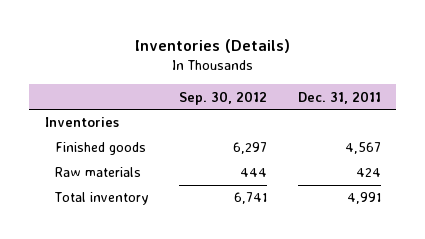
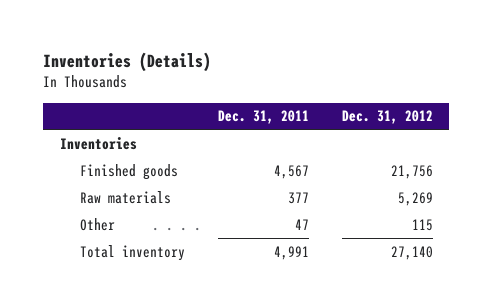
[179,90,268,105] Sep. 30, 2012 -> none
none -> [341,110,433,125] Dec. 31, 2012
[355,168,381,178] 424 -> [287,191,309,204] 377
none -> [79,217,115,231] Other

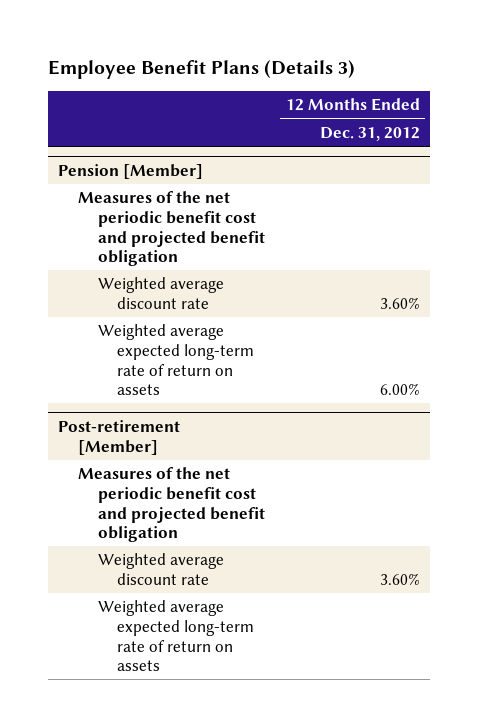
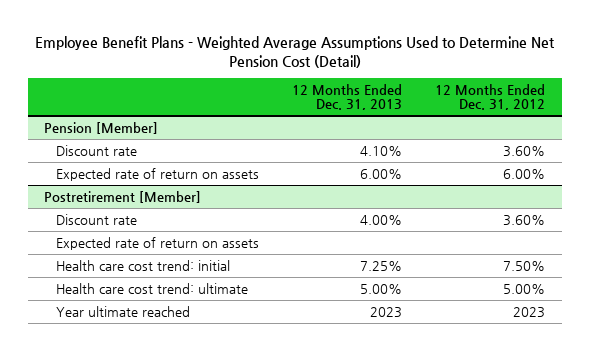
[47,60,355,80] Employee Benefit Plans (Details 3) -> [34,35,555,68] Employee Benefit Plans - Weighted Average Assumptions Used to Determine Net Pension Cost (Detail)
none -> [291,83,402,110] 12 Months Ended Dec. 31, 2013
[77,191,265,267] Measures of the net periodic benefit cost and projected benefit obligation -> none
[58,420,181,455] Post-retirement [Member] -> none
[77,467,265,543] Measures of the net periodic benefit cost and projected benefit obligation -> none
[97,277,224,309] Weighted average discount rate -> [55,144,137,156] Discount rate
[97,324,255,396] Weighted average expected long-term rate of return on assets -> [55,167,259,181] Expected rate of return on assets
none -> [44,190,202,203] Postretirement [Member]
[97,553,224,585] Weighted average discount rate -> [55,213,137,225] Discount rate
[97,600,255,672] Weighted average expected long-term rate of return on assets -> [55,236,259,250] Expected rate of return on assets
none -> [55,259,230,271] Health care cost trend: initial
none -> [55,282,248,294] Health care cost trend: ultimate
none -> [55,305,190,317] Year ultimate reached

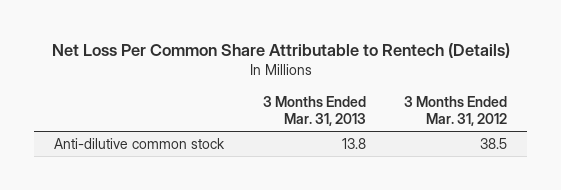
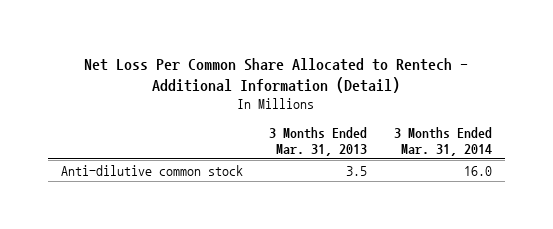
[51,43,510,59] Net Loss Per Common Share Attributable to Rentech (Details) -> [84,57,469,93] Net Loss Per Common Share Allocated to Rentech - Additional Information (Detail)
[404,95,508,127] 3 Months Ended Mar. 31, 2012 -> none
none -> [393,126,492,156] 3 Months Ended Mar. 31, 2014
[341,138,366,150] 13.8 -> [346,165,368,176] 3.5

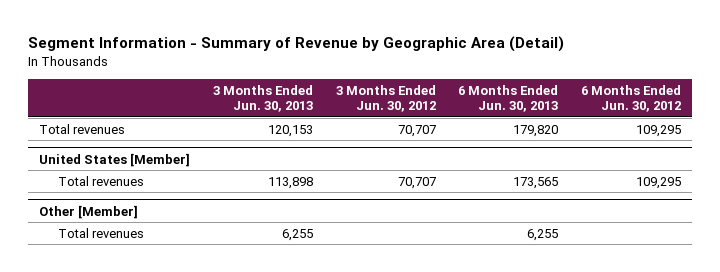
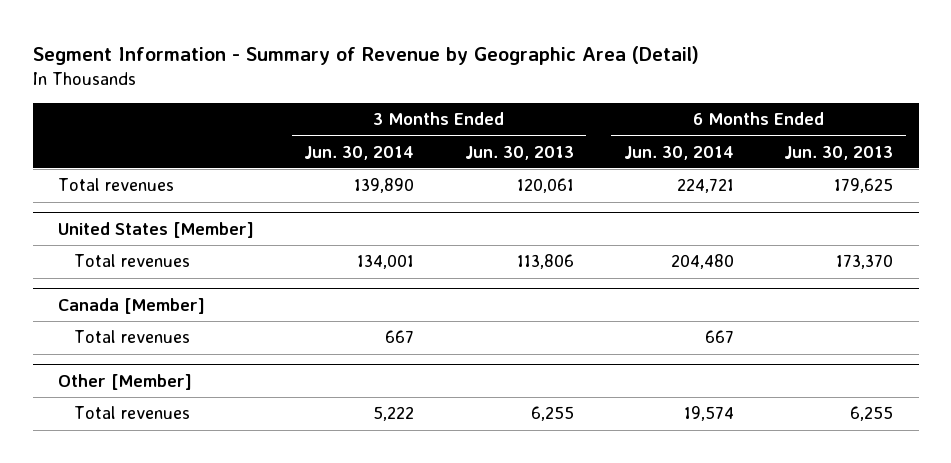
[335,84,436,113] 3 Months Ended Jun. 30, 2012 -> none
[581,84,682,113] 6 Months Ended Jun. 30, 2012 -> none
none -> [304,145,415,160] Jun. 30, 2014
none -> [624,145,735,160] Jun. 30, 2014
[267,124,313,137] 120,153 -> [516,178,574,194] 120,061
[513,124,559,137] 179,820 -> [834,178,894,194] 179,625
[267,176,313,189] 113,898 -> [516,254,574,270] 113,806
[513,176,559,189] 173,565 -> [836,254,894,270] 173,370
none -> [57,297,205,314] Canada [Member]
none -> [73,330,190,344] Total revenues

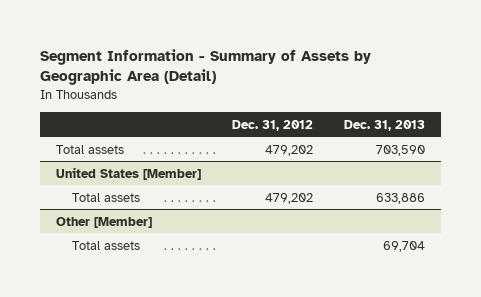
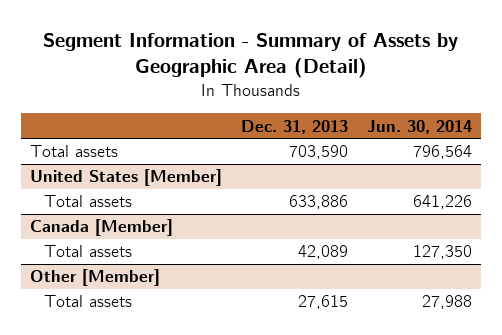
[231,119,313,131] Dec. 31, 2012 -> none
none -> [366,119,472,134] Jun. 30, 2014
none -> [30,219,174,237] Canada [Member]
none -> [43,245,132,258] Total assets
[382,240,425,252] 69,704 -> [298,295,349,310] 27,615

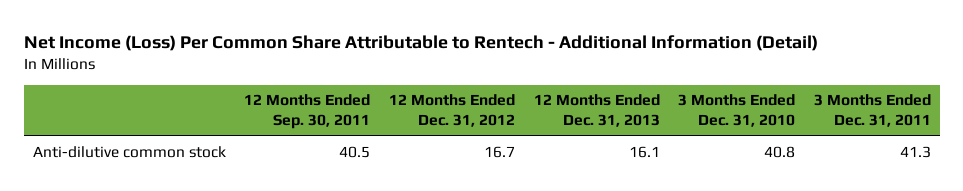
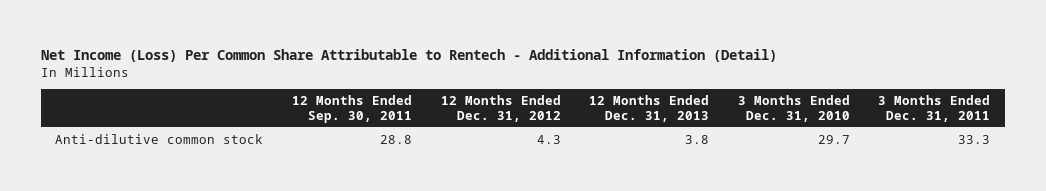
[339,145,371,158] 40.5 -> [380,134,413,144] 28.8
[483,145,515,158] 16.7 -> [536,134,561,144] 4.3
[628,145,660,158] 16.1 -> [685,134,710,144] 3.8
[764,145,796,158] 40.8 -> [817,134,850,144] 29.7
[899,145,931,158] 41.3 -> [958,134,991,144] 33.3

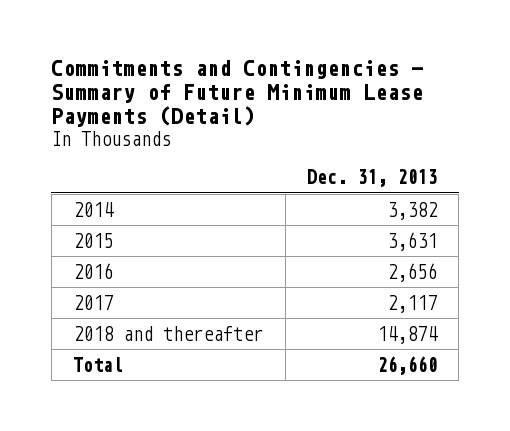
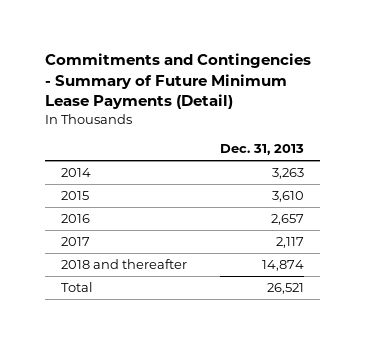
[387,201,439,220] 3,382 -> [271,168,304,180] 3,263
[387,231,438,251] 3,631 -> [271,191,304,203] 3,610
[387,262,438,282] 2,656 -> [270,214,304,226] 2,657
[377,355,438,375] 26,660 -> [266,283,304,295] 26,521

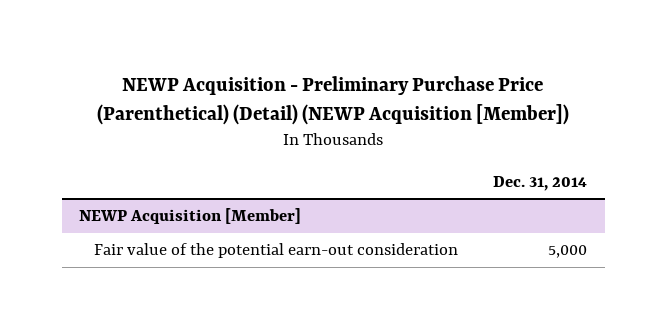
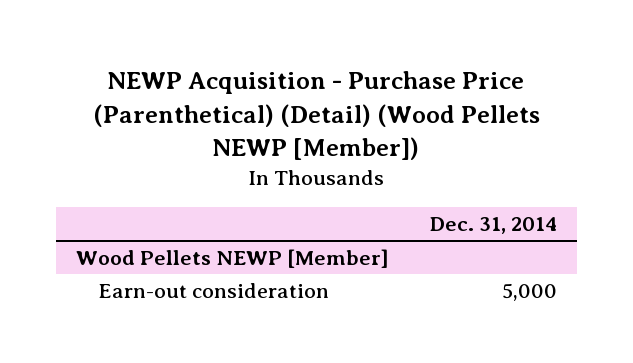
[97,75,570,126] NEWP Acquisition - Preliminary Purchase Price (Parenthetical) (Detail) (NEWP Acquisition [Member]) -> [93,71,541,161] NEWP Acquisition - Purchase Price (Parenthetical) (Detail) (Wood Pellets NEWP [Member])
[79,208,302,225] NEWP Acquisition [Member] -> none
none -> [76,249,390,269] Wood Pellets NEWP [Member]
[94,243,459,259] Fair value of the potential earn-out consideration -> [97,283,329,299] Earn-out consideration

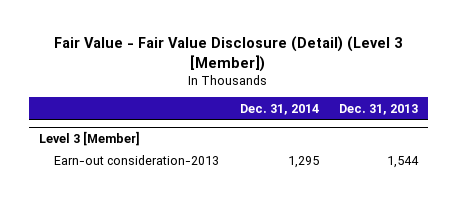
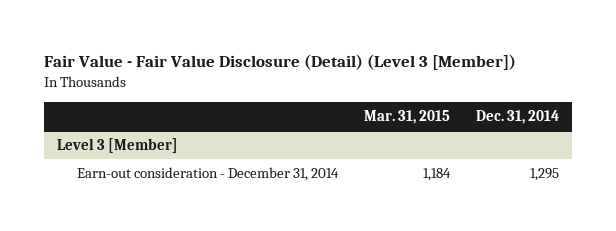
[339,103,419,115] Dec. 31, 2013 -> none
none -> [364,109,451,124] Mar. 31, 2015
[54,155,220,166] Earn-out consideration-2013 -> [77,167,340,182] Earn-out consideration - December 31, 2014

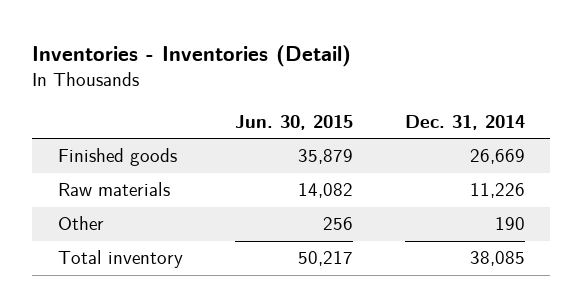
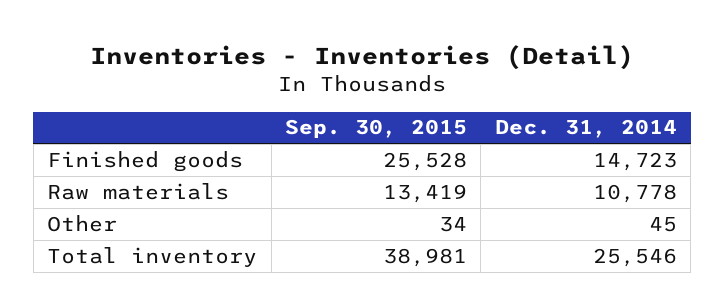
[234,114,353,130] Jun. 30, 2015 -> none
none -> [284,119,467,139] Sep. 30, 2015
[469,149,525,165] 26,669 -> [592,151,677,171] 14,723
[469,183,525,199] 11,226 -> [592,183,677,203] 10,778
[494,217,525,231] 190 -> [648,216,677,232] 45
[469,251,525,267] 38,085 -> [592,247,677,267] 25,546

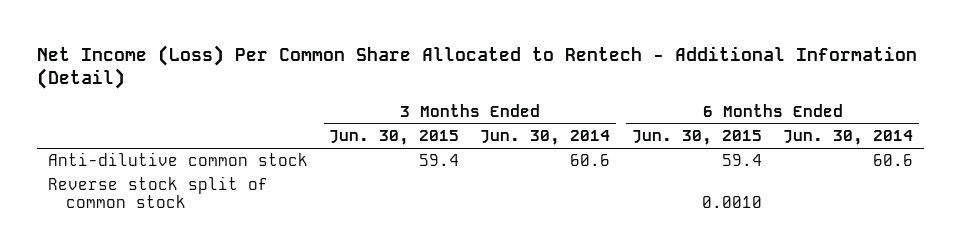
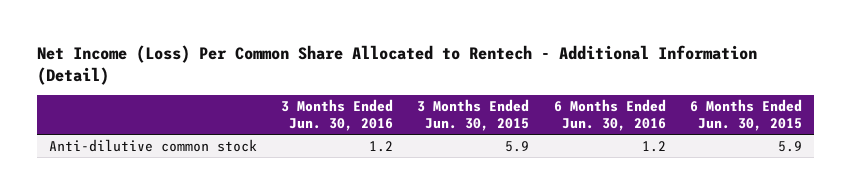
[480,130,611,146] Jun. 30, 2014 -> none
[783,130,914,146] Jun. 30, 2014 -> none
none -> [281,98,394,132] 3 Months Ended Jun. 30, 2016
none -> [553,98,666,132] 6 Months Ended Jun. 30, 2016
[47,176,268,209] Reverse stock split of common stock -> none
[418,154,459,167] 59.4 -> [505,140,530,152] 5.9
[721,154,762,167] 59.4 -> [777,140,802,152] 5.9

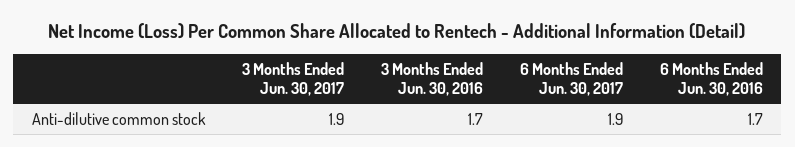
[417,98,530,132] 3 Months Ended Jun. 30, 2015 -> none
[689,98,802,132] 6 Months Ended Jun. 30, 2015 -> none
none -> [241,61,344,97] 3 Months Ended Jun. 30, 2017
none -> [519,61,623,97] 6 Months Ended Jun. 30, 2017
[369,140,394,152] 1.2 -> [467,112,483,125] 1.7
[641,140,666,152] 1.2 -> [747,112,763,125] 1.7

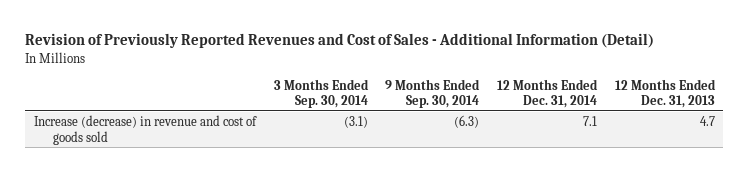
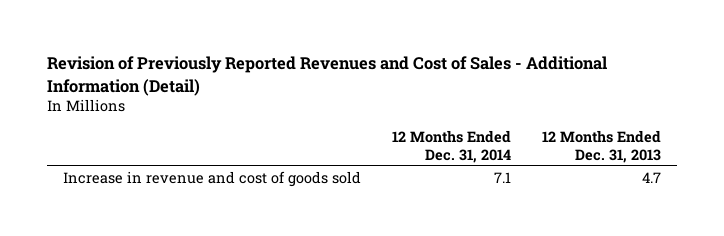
[273,79,369,109] 3 Months Ended Sep. 30, 2014 -> none
[385,79,481,109] 9 Months Ended Sep. 30, 2014 -> none
[34,115,258,145] Increase (decrease) in revenue and cost of goods sold -> [62,171,361,188] Increase in revenue and cost of goods sold

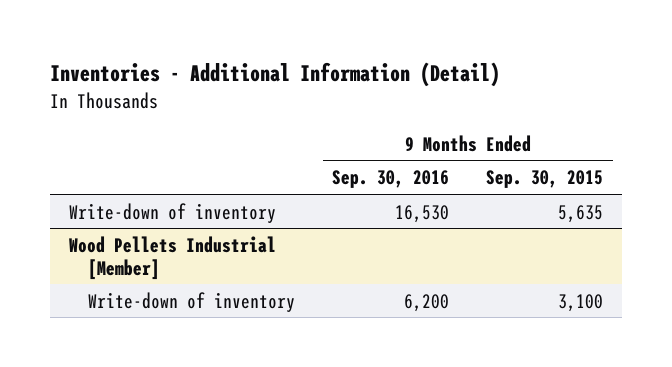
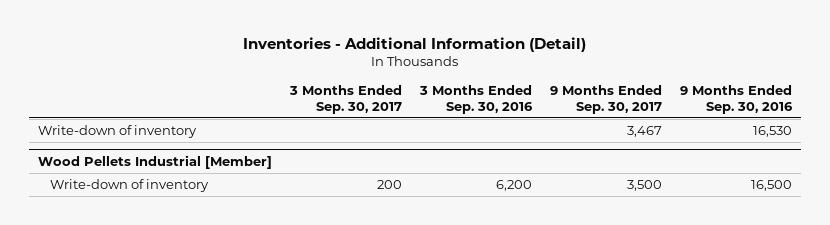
[486,170,604,189] Sep. 30, 2015 -> none
none -> [288,85,402,114] 3 Months Ended Sep. 30, 2017
none -> [418,85,533,114] 3 Months Ended Sep. 30, 2016
none -> [549,85,662,114] 9 Months Ended Sep. 30, 2017
[404,293,450,312] 6,200 -> [750,180,792,192] 16,500

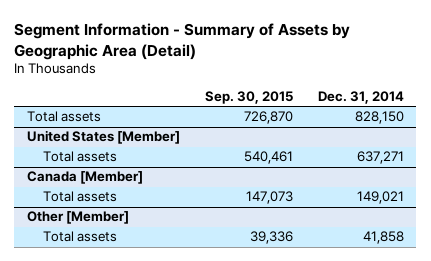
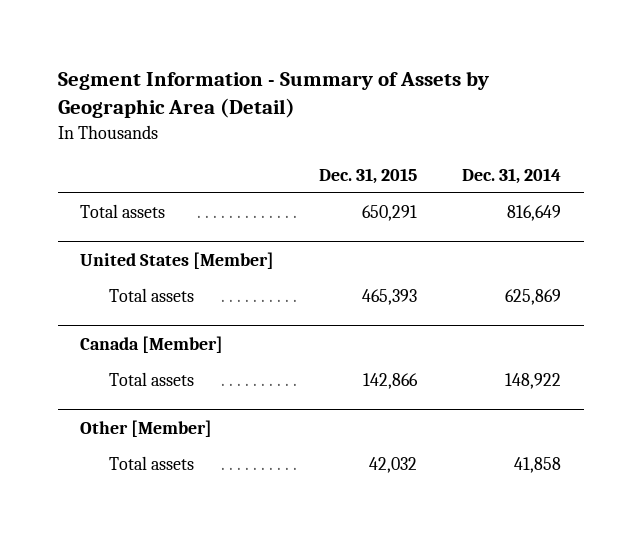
[204,91,293,105] Sep. 30, 2015 -> none
none -> [319,167,418,184] Dec. 31, 2015
[354,111,404,125] 828,150 -> [507,205,562,222] 816,649
[356,151,404,165] 637,271 -> [505,289,562,306] 625,869
[356,191,404,205] 149,021 -> [505,373,562,390] 148,922

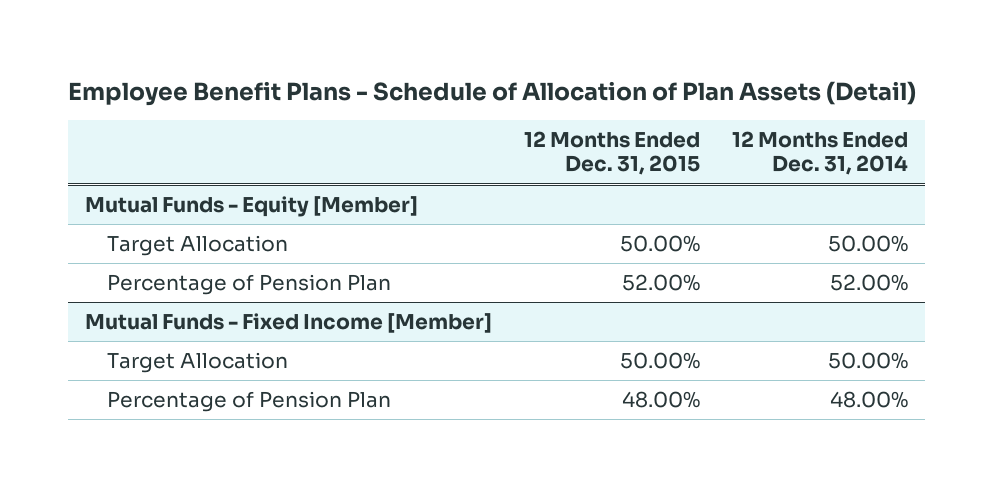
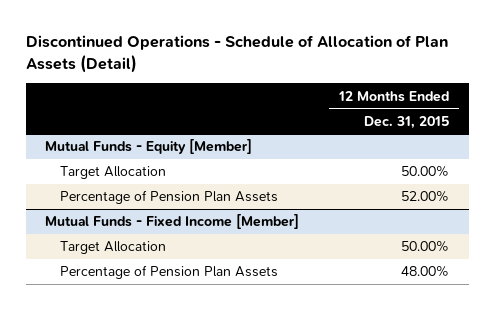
[68,80,917,106] Employee Benefit Plans - Schedule of Allocation of Plan Assets (Detail) -> [25,35,448,74] Discontinued Operations - Schedule of Allocation of Plan Assets (Detail)
[732,131,909,176] 12 Months Ended Dec. 31, 2014 -> none
[106,274,391,296] Percentage of Pension Plan -> [59,190,278,205] Percentage of Pension Plan Assets
[106,391,391,413] Percentage of Pension Plan -> [59,265,278,280] Percentage of Pension Plan Assets

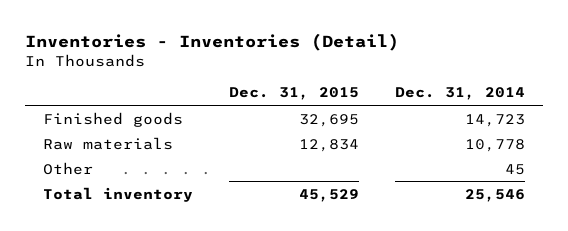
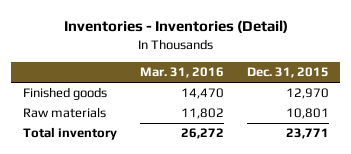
[394,87,525,101] Dec. 31, 2014 -> none
none -> [139,67,224,79] Mar. 31, 2016
[42,161,93,175] Other -> none
[298,113,359,127] 32,695 -> [285,88,329,100] 12,970
[298,138,359,152] 12,834 -> [285,108,329,120] 10,801
[298,188,359,202] 45,529 -> [285,128,329,140] 23,771

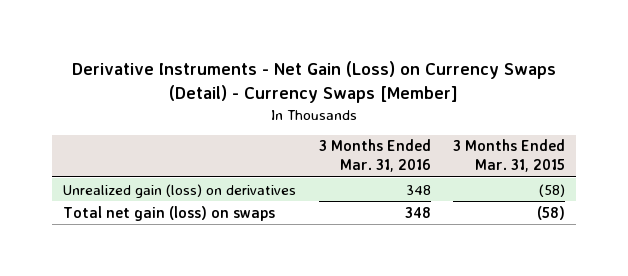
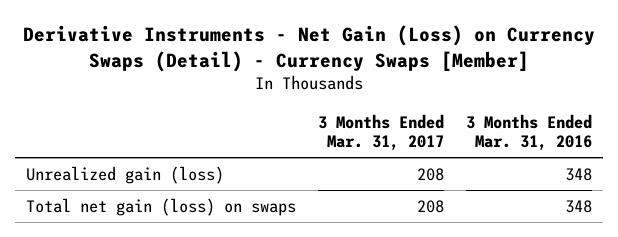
[453,139,566,173] 3 Months Ended Mar. 31, 2015 -> none
none -> [318,113,445,152] 3 Months Ended Mar. 31, 2017
[63,183,297,198] Unrealized gain (loss) on derivatives -> [26,165,225,184] Unrealized gain (loss)

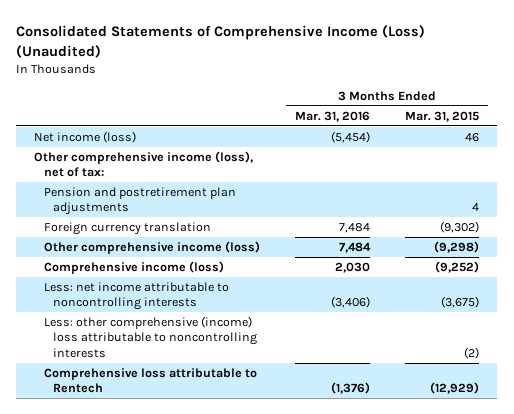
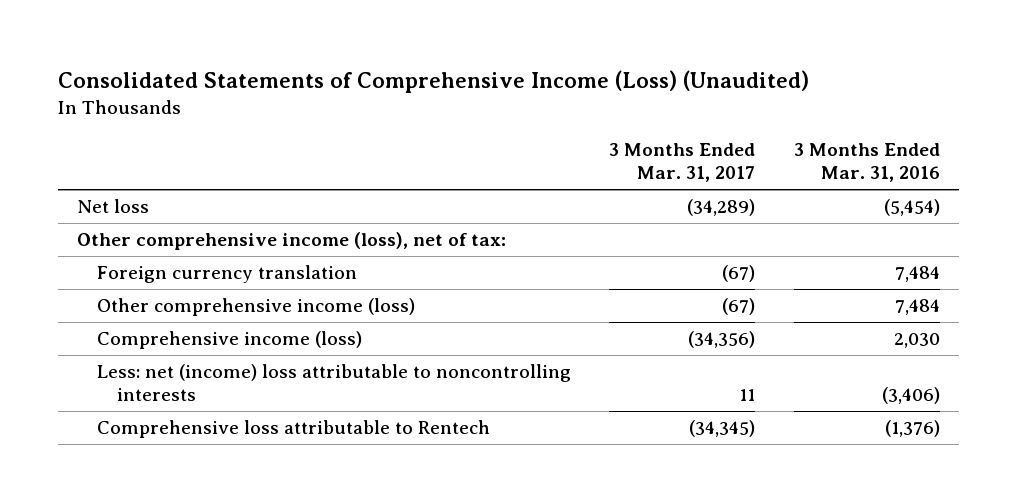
[405,110,480,122] Mar. 31, 2015 -> none
none -> [609,143,756,183] 3 Months Ended Mar. 31, 2017
[34,130,137,143] Net income (loss) -> [77,199,150,214] Net loss
[43,186,236,216] Pension and postretirement plan adjustments -> none
[43,315,258,359] Less: other comprehensive (income) loss attributable to noncontrolling interests -> none
[43,281,229,311] Less: net income attributable to noncontrolling interests -> [96,364,571,402] Less: net (income) loss attributable to noncontrolling interests

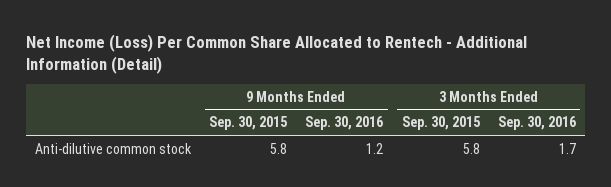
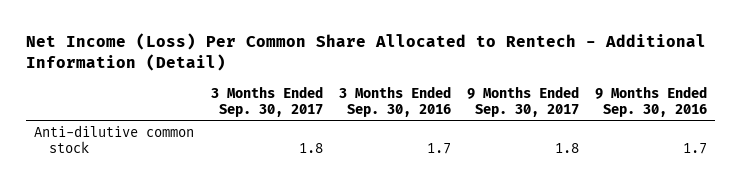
[209,116,288,131] Sep. 30, 2015 -> none
[401,116,480,131] Sep. 30, 2015 -> none
none -> [210,85,323,117] 3 Months Ended Sep. 30, 2017
none -> [466,85,579,117] 9 Months Ended Sep. 30, 2017
[366,142,384,154] 1.2 -> [682,143,707,155] 1.7

